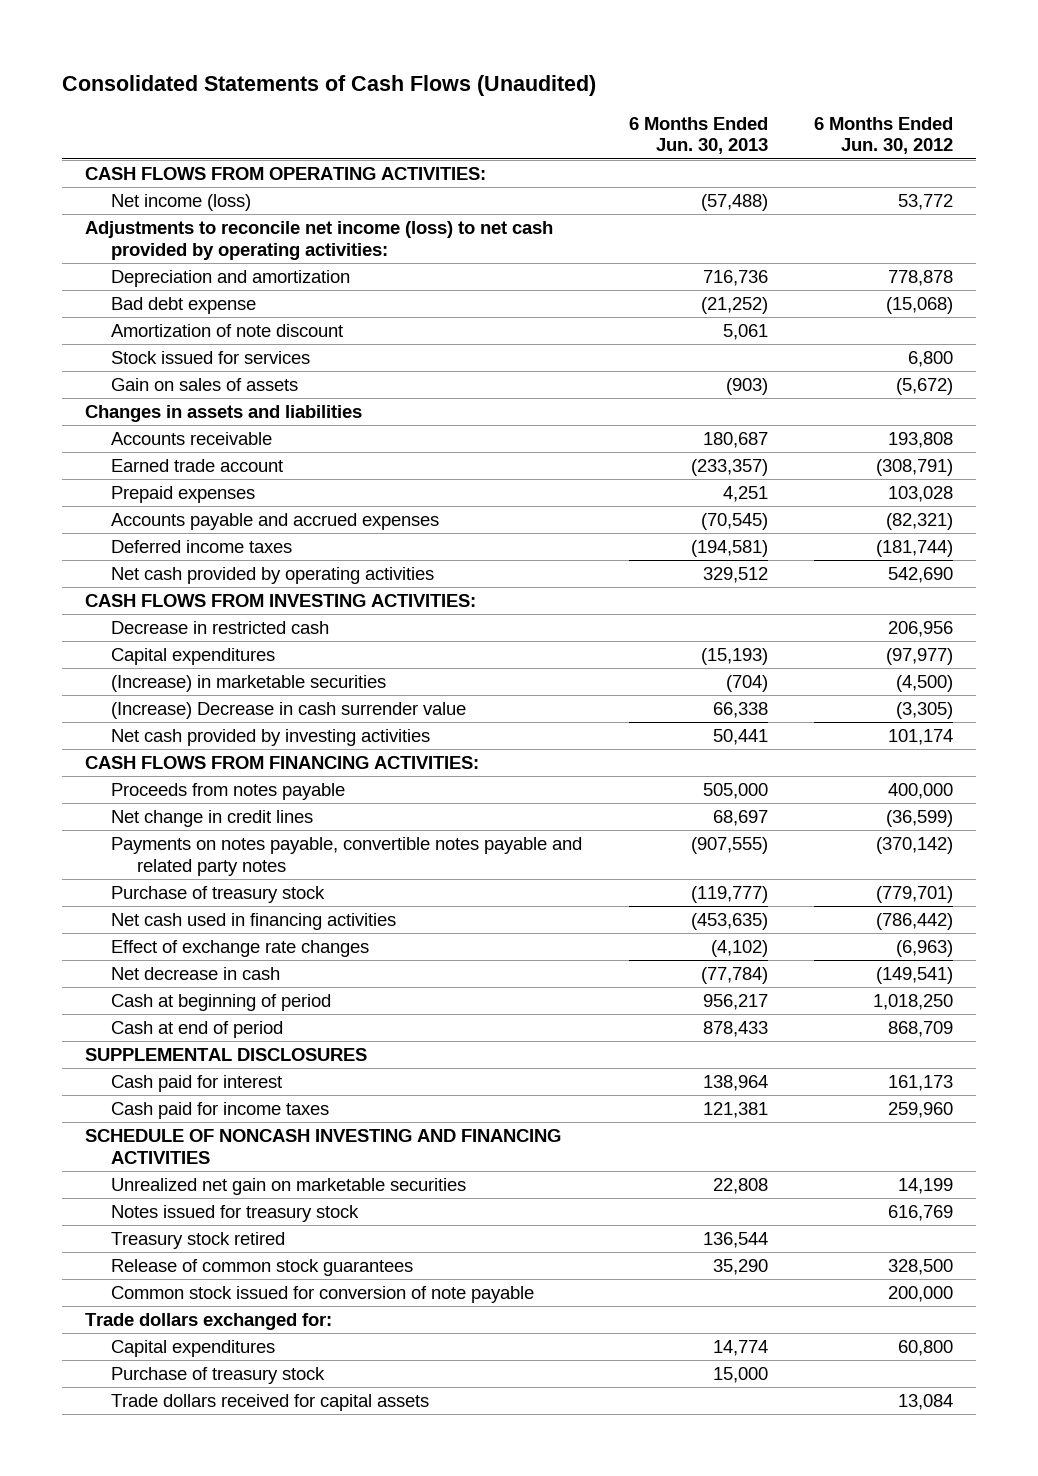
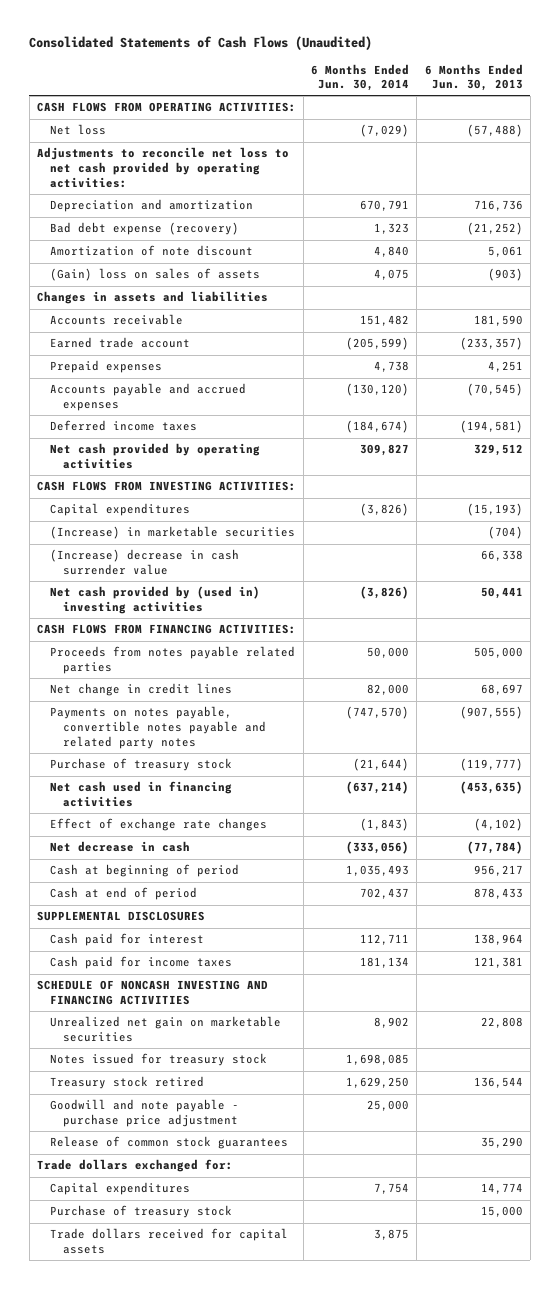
[813,116,953,155] 6 Months Ended Jun. 30, 2012 -> none
none -> [311,63,410,92] 6 Months Ended Jun. 30, 2014
[111,194,252,212] Net income (loss) -> [49,124,106,136] Net loss
[85,221,554,260] Adjustments to reconcile net income (loss) to net cash provided by operating activities: -> [36,147,289,188] Adjustments to reconcile net loss to net cash provided by operating activities:
[111,297,257,315] Bad debt expense -> [49,222,239,236] Bad debt expense (recovery)
[111,351,311,365] Stock issued for services -> none
[111,378,299,392] Gain on sales of assets -> [49,268,260,282] (Gain) loss on sales of assets
[702,432,768,449] 180,687 -> [473,315,523,327] 181,590
[111,621,330,635] Decrease in restricted cash -> none
[111,702,467,720] (Increase) Decrease in cash surrender value -> [49,549,239,575] (Increase) decrease in cash surrender value
[111,729,431,747] Net cash provided by investing activities -> [49,586,260,614] Net cash provided by (used in) investing activities
[111,783,346,801] Proceeds from notes payable -> [49,646,295,674] Proceeds from notes payable related parties
none -> [49,1099,239,1127] Goodwill and note payable - purchase price adjustment
[111,1286,535,1304] Common stock issued for conversion of note payable -> none

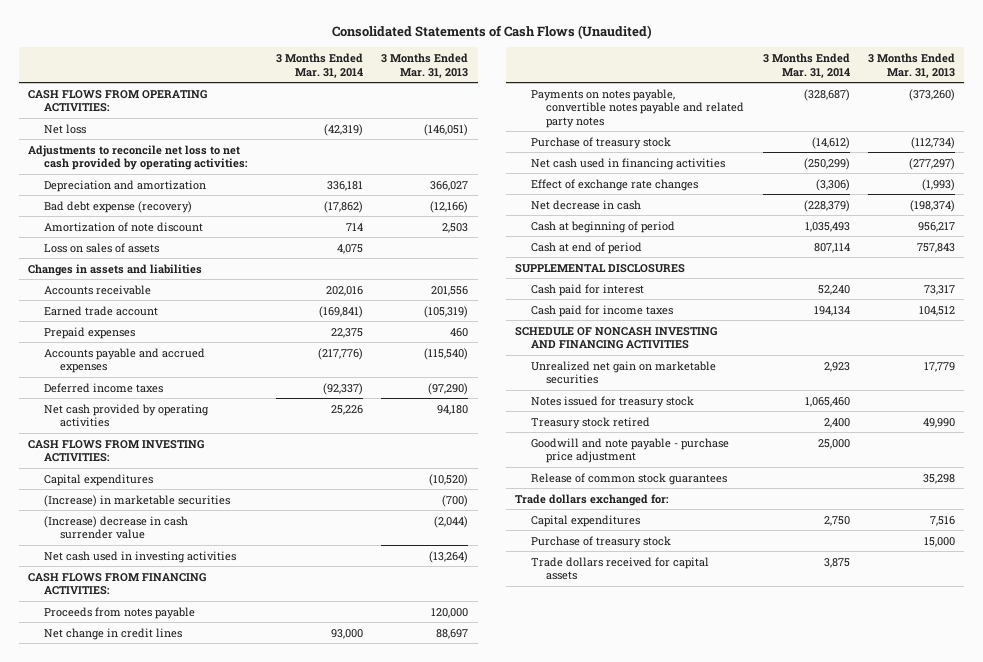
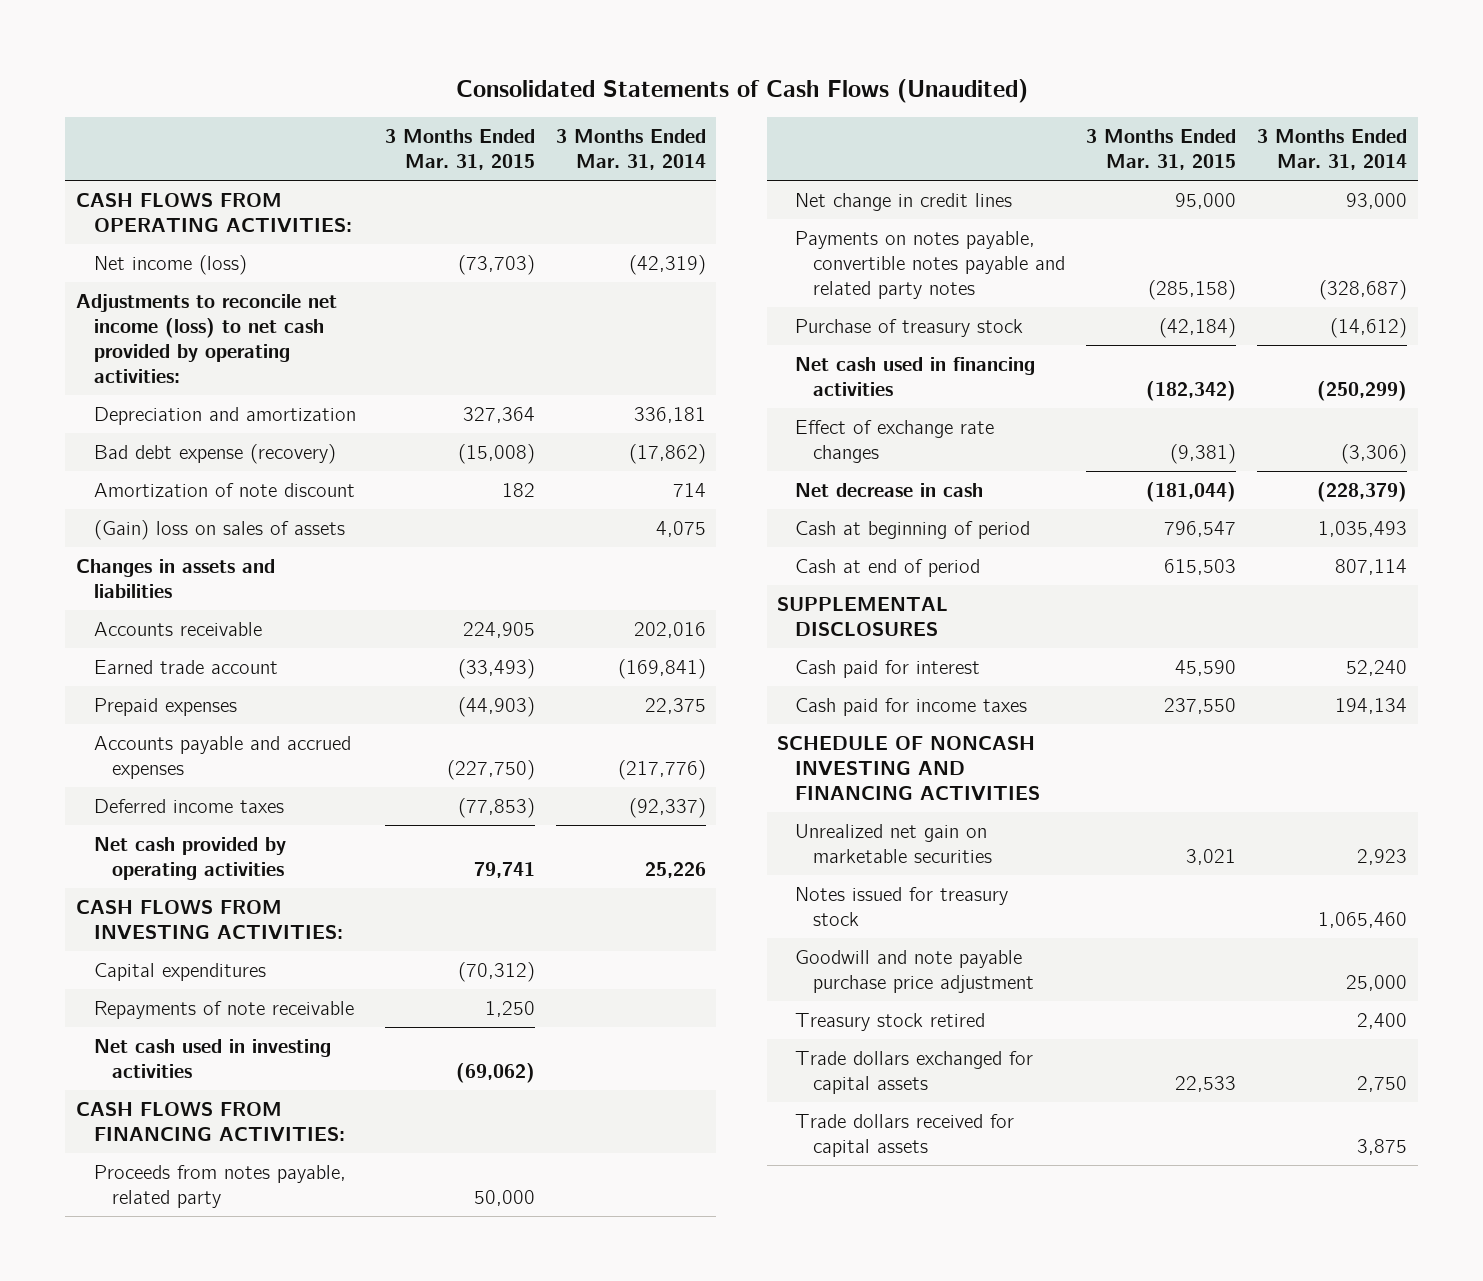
[381,53,469,78] 3 Months Ended Mar. 31, 2013 -> none
none -> [384,128,535,171] 3 Months Ended Mar. 31, 2015
[43,123,86,134] Net loss -> [93,254,247,275] Net income (loss)
[28,144,248,171] Adjustments to reconcile net loss to net cash provided by operating activities: -> [75,293,337,384] Adjustments to reconcile net income (loss) to net cash provided by operating activities:
[43,242,159,253] Loss on sales of assets -> [93,519,345,540] (Gain) loss on sales of assets
[43,494,230,507] (Increase) in marketable securities -> none
[43,515,188,540] (Increase) decrease in cash surrender value -> none
none -> [93,1000,354,1019] Repayments of note receivable
[43,606,195,619] Proceeds from notes payable -> [93,1164,346,1209] Proceeds from notes payable, related party
none -> [795,949,1035,994] Goodwill and note payable purchase price adjustment
[530,437,729,464] Goodwill and note payable - purchase price adjustment -> none
[530,472,727,485] Release of common stock guarantees -> none
[514,493,669,506] Trade dollars exchanged for: -> none
[530,535,671,548] Purchase of treasury stock -> none
[530,514,640,527] Capital expenditures -> [795,1050,1034,1095] Trade dollars exchanged for capital assets

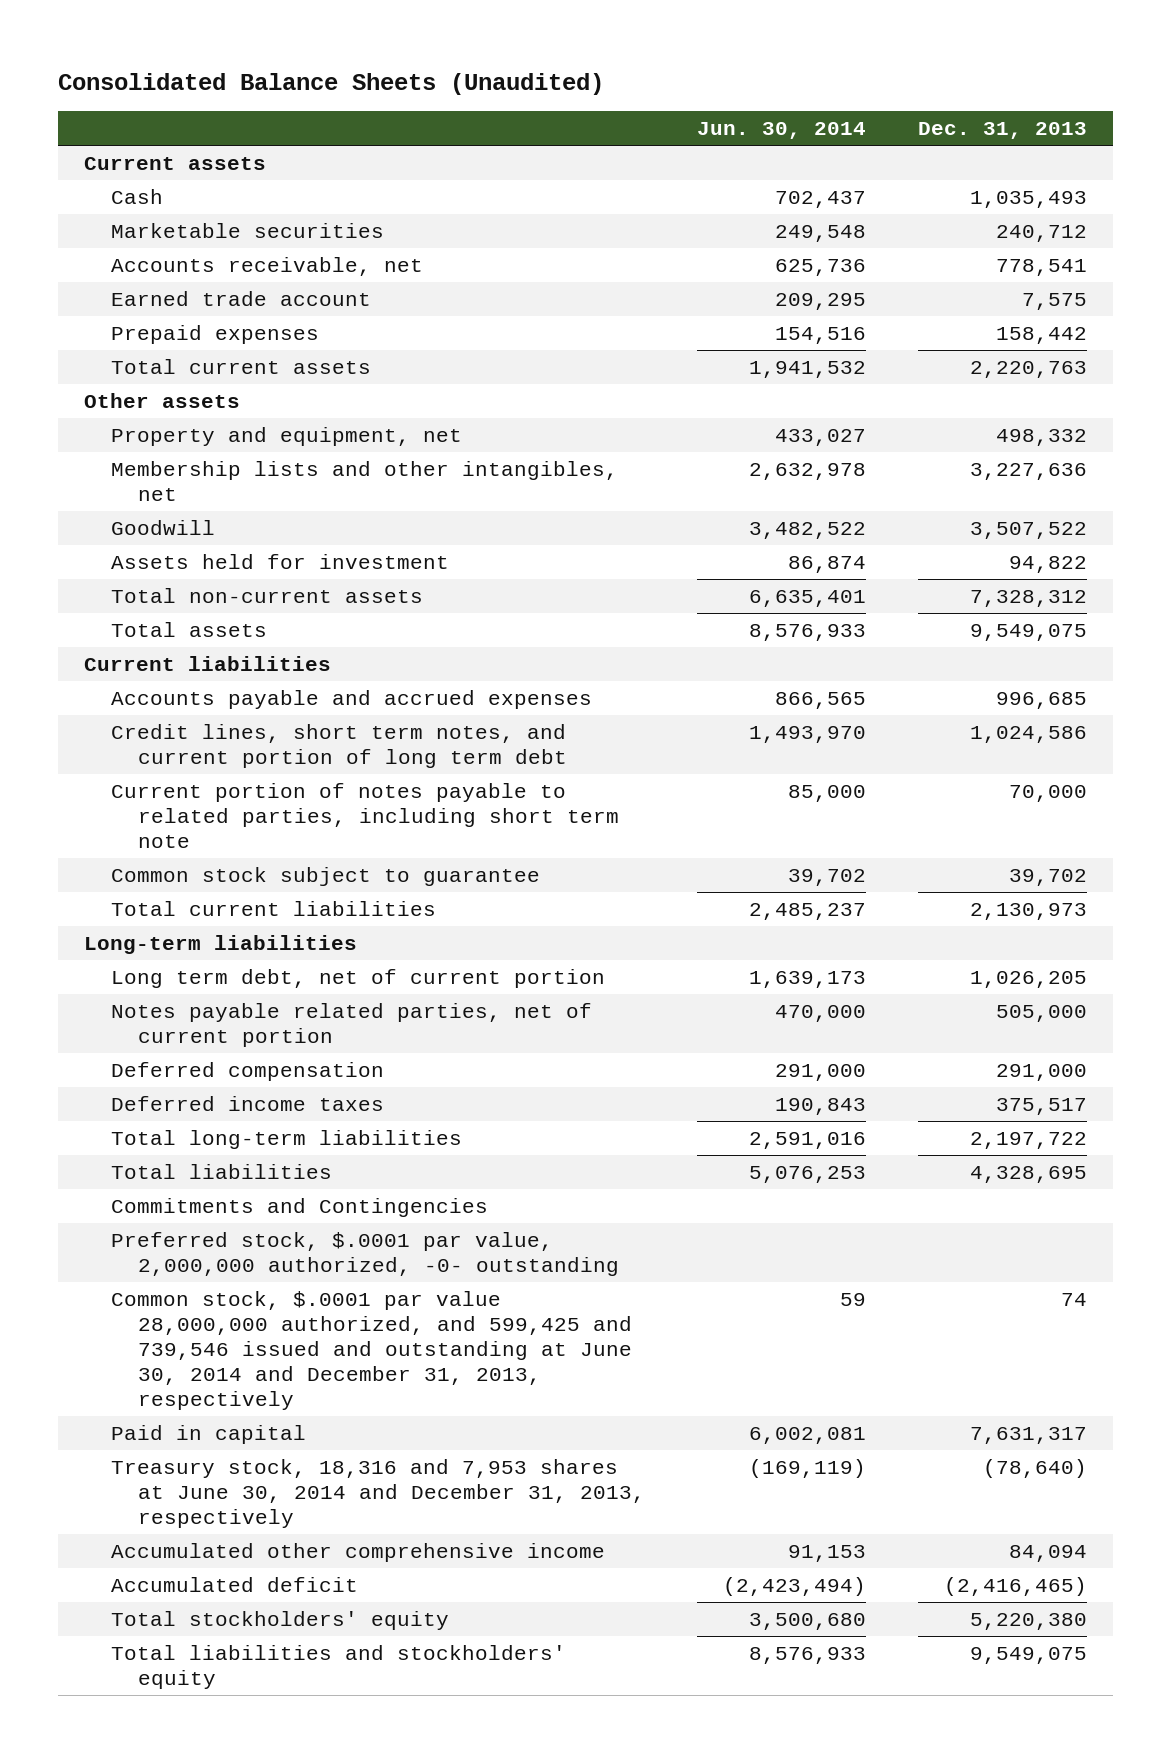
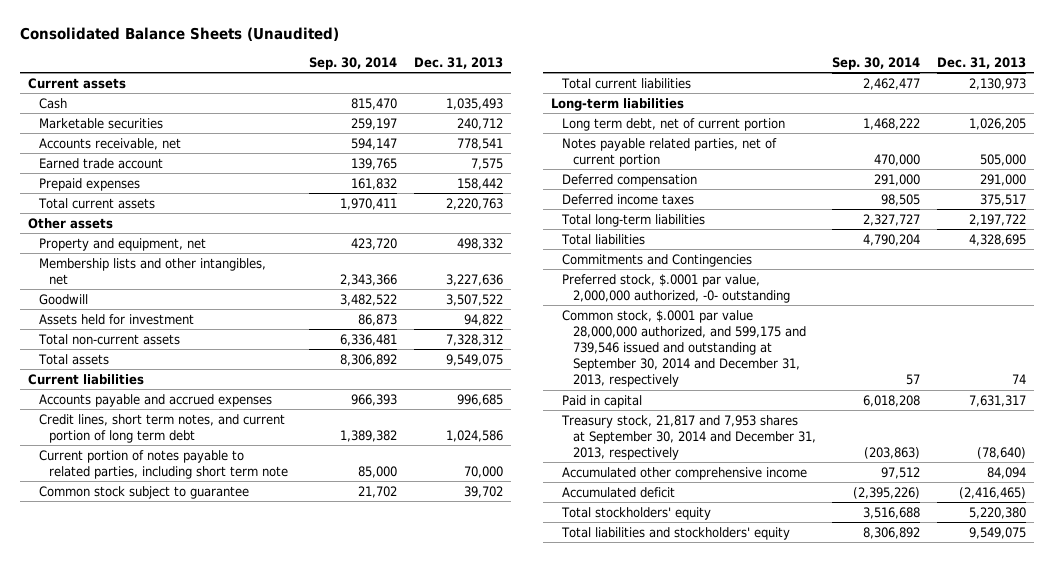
[696,122,866,140] Jun. 30, 2014 -> none
none -> [308,56,397,70] Sep. 30, 2014
[111,1290,633,1411] Common stock, $.0001 par value 28,000,000 authorized, and 599,425 and 739,546 issued and outstanding at June 30, 2014 and December 31, 2013, respectively -> [561,309,806,388] Common stock, $.0001 par value 28,000,000 authorized, and 599,175 and 739,546 issued and outstanding at September 30, 2014 and December 31, 2013, respectively
[111,1458,646,1529] Treasury stock, 18,316 and 7,953 shares at June 30, 2014 and December 31, 2013, respectively -> [560,414,816,460] Treasury stock, 21,817 and 7,953 shares at September 30, 2014 and December 31, 2013, respectively

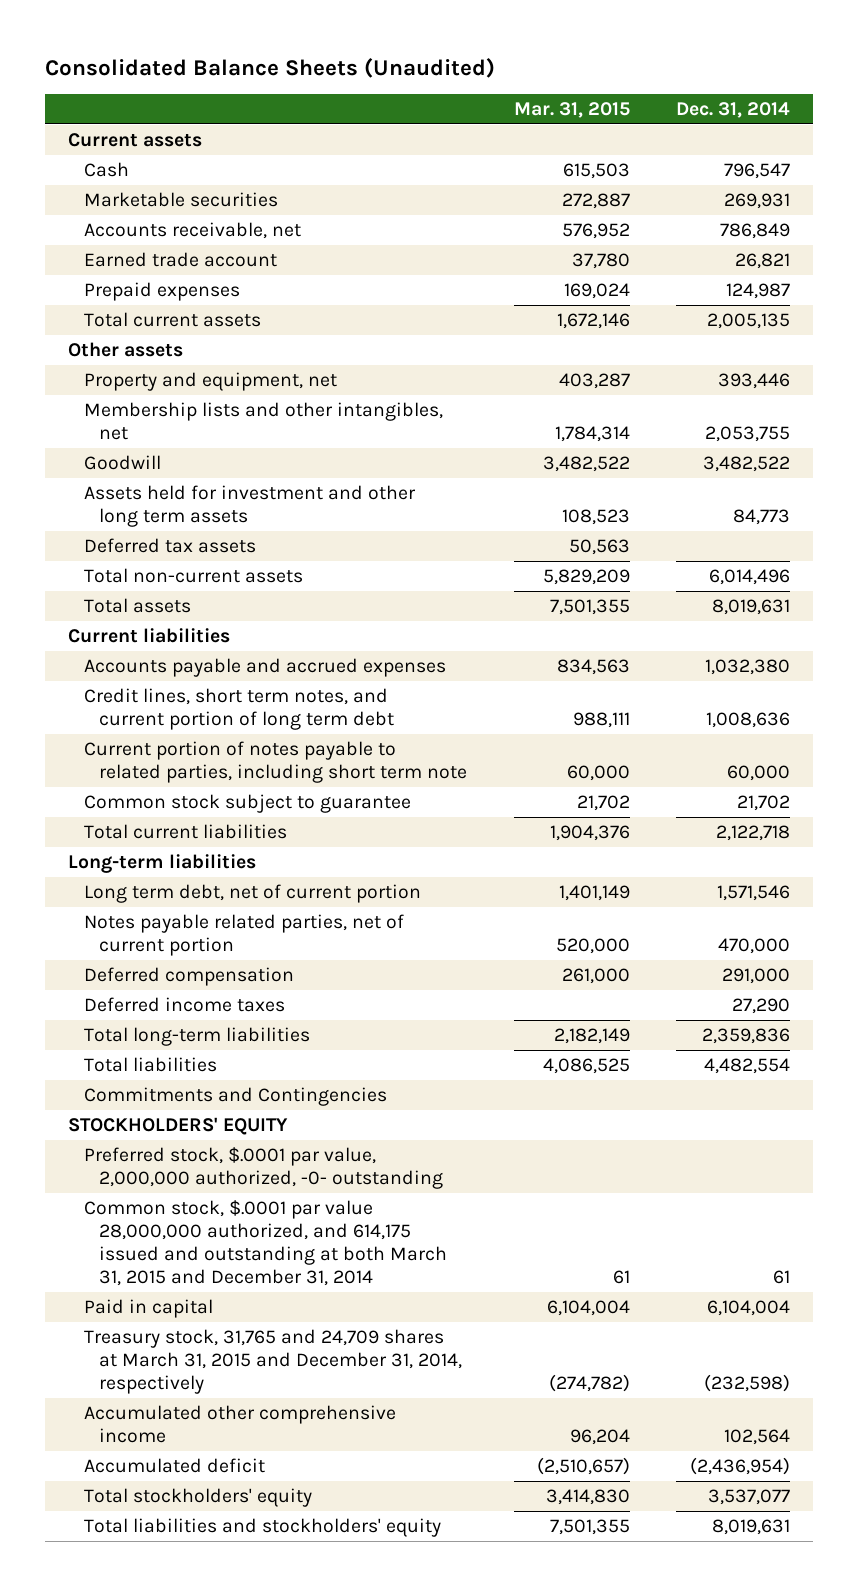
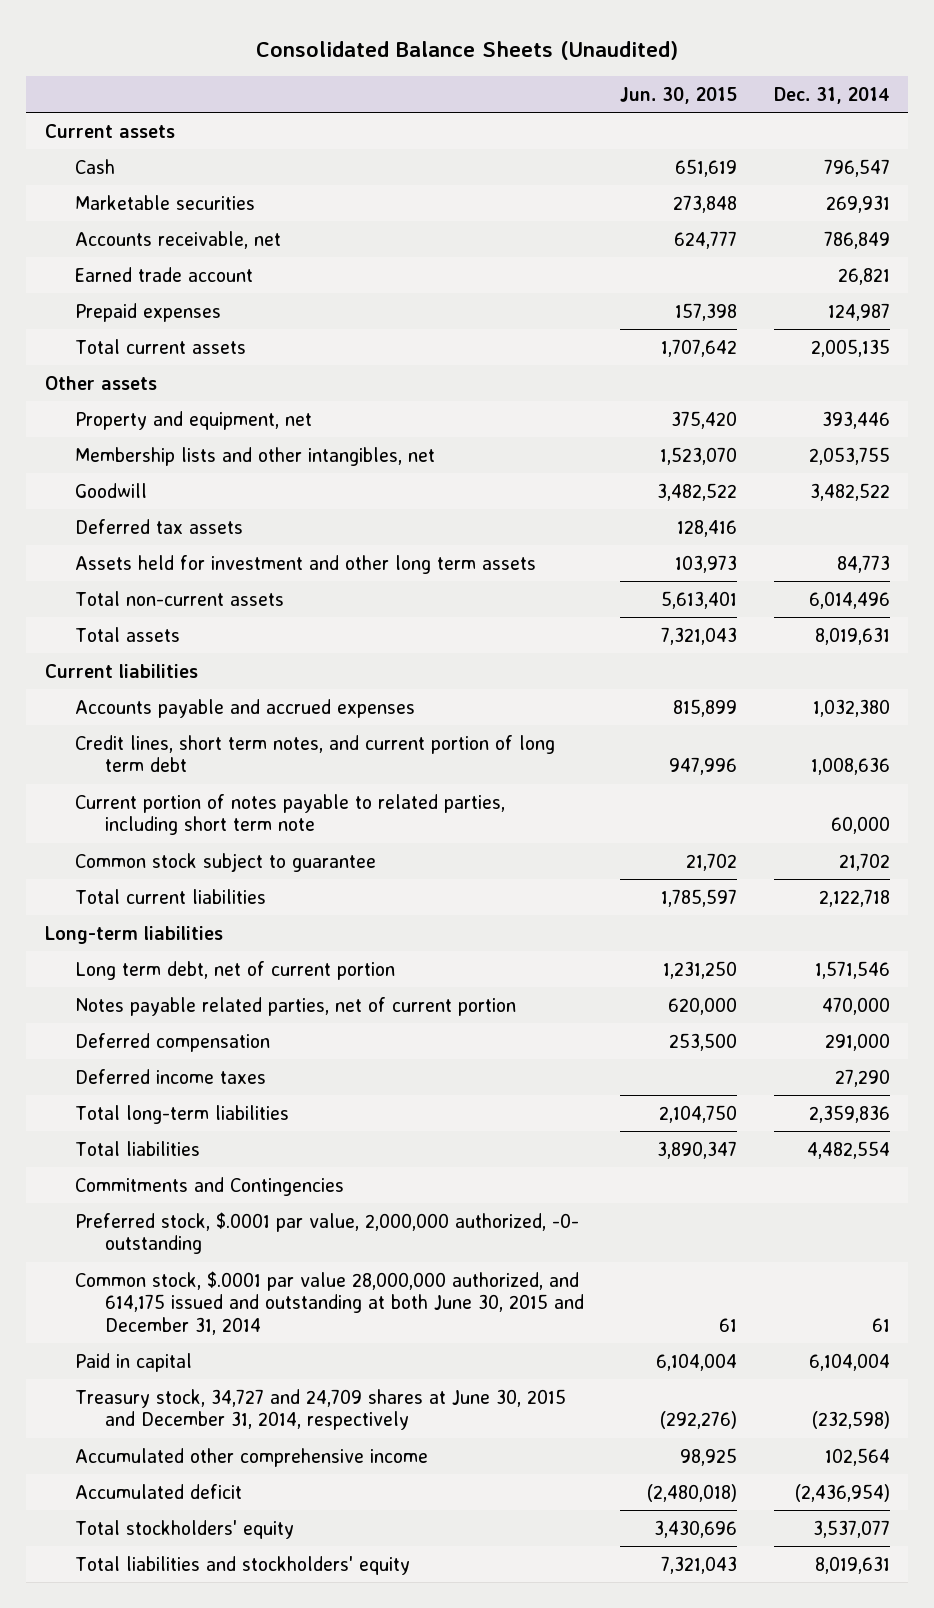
[513,102,630,119] Mar. 31, 2015 -> none
none -> [620,86,738,104] Jun. 30, 2015
[83,484,416,528] Assets held for investment and other long term assets -> [74,554,536,574] Assets held for investment and other long term assets
[67,1116,288,1135] STOCKHOLDERS' EQUITY -> none
[83,1199,448,1287] Common stock, $.0001 par value 28,000,000 authorized, and 614,175 issued and outstanding at both March 31, 2015 and December 31, 2014 -> [74,1270,585,1335] Common stock, $.0001 par value 28,000,000 authorized, and 614,175 issued and outstanding at both June 30, 2015 and December 31, 2014
[83,1328,463,1395] Treasury stock, 31,765 and 24,709 shares at March 31, 2015 and December 31, 2014, respectively -> [74,1388,566,1431] Treasury stock, 34,727 and 24,709 shares at June 30, 2015 and December 31, 2014, respectively

